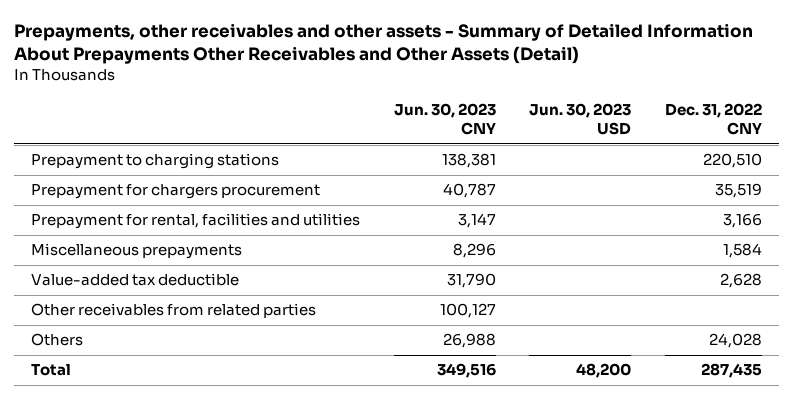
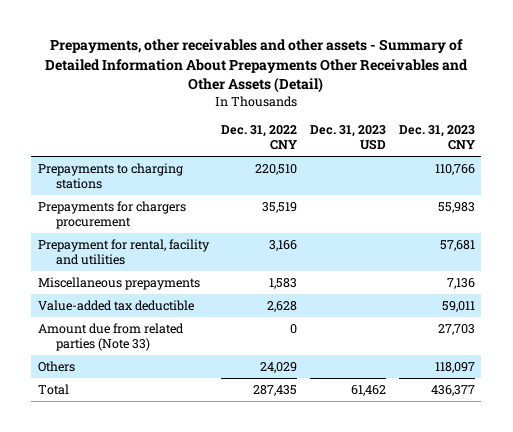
[393,103,496,136] Jun. 30, 2023 CNY -> none
[529,103,632,136] Jun. 30, 2023 USD -> none
none -> [310,124,387,151] Dec. 31, 2023 USD
none -> [399,124,476,151] Dec. 31, 2023 CNY
[30,153,279,170] Prepayment to charging stations -> [37,162,183,190] Prepayments to charging stations
[30,184,320,200] Prepayment for chargers procurement -> [37,200,186,230] Prepayments for chargers procurement
[30,213,360,230] Prepayment for rental, facilities and utilities -> [37,238,210,266] Prepayment for rental, facility and utilities
[723,243,763,259] 1,584 -> [269,277,298,289] 1,583
[30,303,316,319] Other receivables from related parties -> none
none -> [37,322,184,352] Amount due from related parties (Note 33)
[709,333,763,349] 24,028 -> [260,361,298,373] 24,029

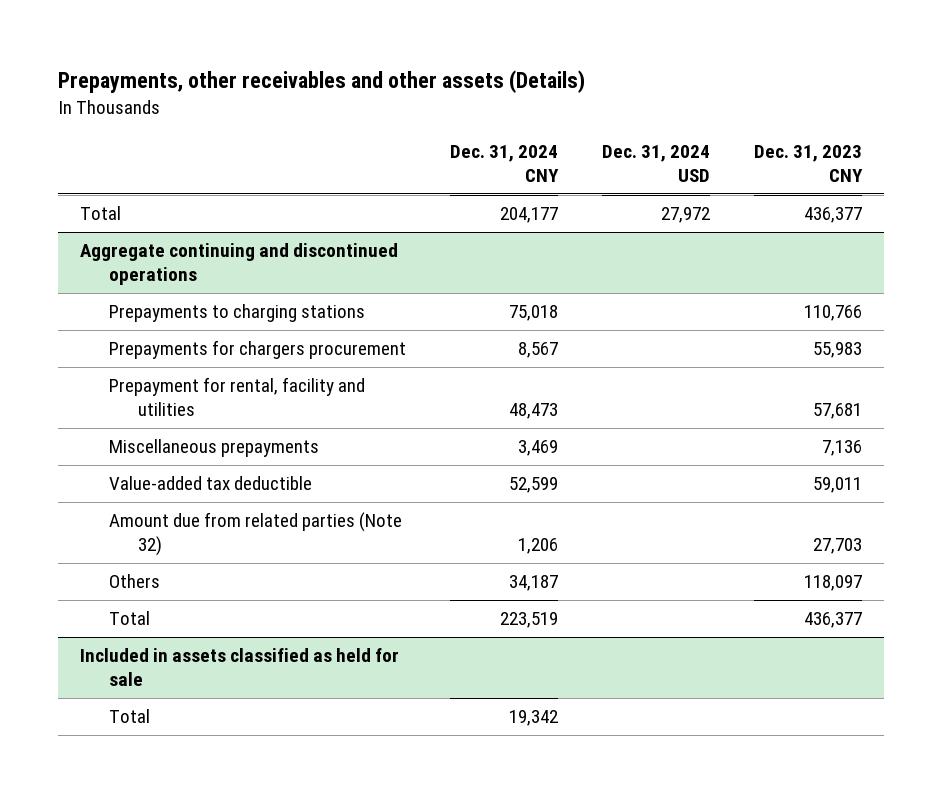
[45,39,469,93] Prepayments, other receivables and other assets - Summary of Detailed Information About Prepayments Other Receivables and Other Assets (Detail) -> [57,69,585,93] Prepayments, other receivables and other assets (Details)
[221,124,298,151] Dec. 31, 2022 CNY -> none
[310,124,387,151] Dec. 31, 2023 USD -> none
none -> [449,144,559,183] Dec. 31, 2024 CNY
none -> [602,144,711,183] Dec. 31, 2024 USD
none -> [79,206,121,221] Total
none -> [79,243,398,286] Aggregate continuing and discontinued operations
[37,322,184,352] Amount due from related parties (Note 33) -> [108,512,402,557] Amount due from related parties (Note 32)
none -> [79,648,399,687] Included in assets classified as held for sale
none -> [108,709,150,724] Total

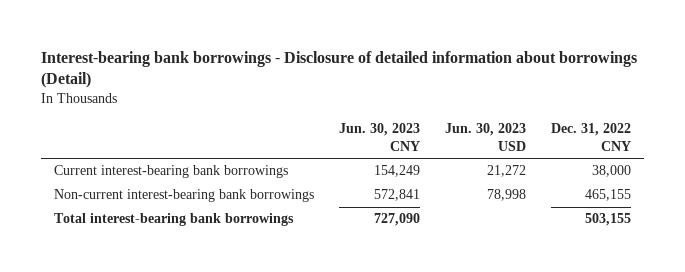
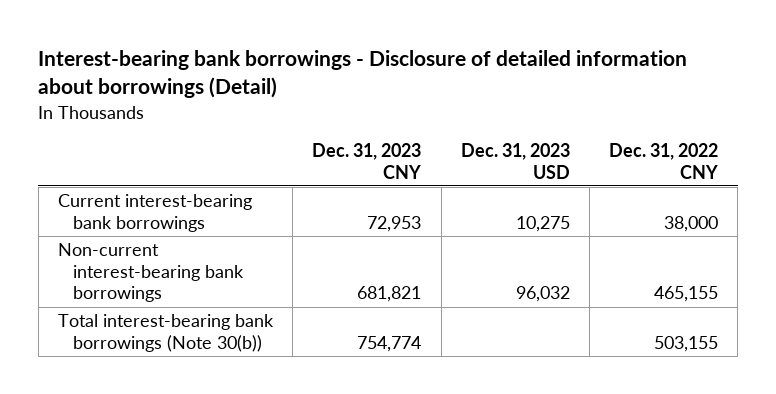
[338,123,420,152] Jun. 30, 2023 CNY -> none
[445,123,527,152] Jun. 30, 2023 USD -> none
none -> [312,142,422,179] Dec. 31, 2023 CNY
none -> [460,142,570,179] Dec. 31, 2023 USD
[53,213,294,227] Total interest-bearing bank borrowings -> [58,314,275,352] Total interest-bearing bank borrowings (Note 30(b))

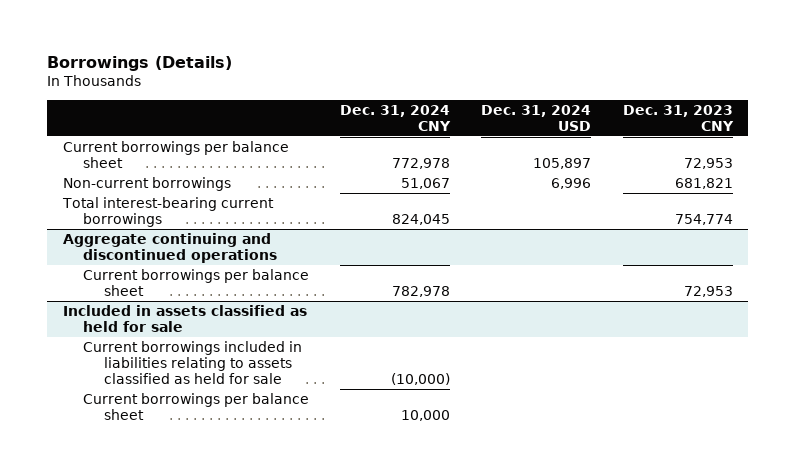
[38,50,688,99] Interest-bearing bank borrowings - Disclosure of detailed information about borrowings (Detail) -> [47,56,233,72] Borrowings (Details)
[460,142,570,179] Dec. 31, 2023 USD -> none
[609,142,719,179] Dec. 31, 2022 CNY -> none
none -> [340,104,452,131] Dec. 31, 2024 CNY
none -> [481,104,592,131] Dec. 31, 2024 USD
[58,194,253,232] Current interest-bearing bank borrowings -> [62,140,289,169] Current borrowings per balance sheet
[58,243,245,303] Non-current interest-bearing bank borrowings -> [62,176,231,191] Non-current borrowings
[58,314,275,352] Total interest-bearing bank borrowings (Note 30(b)) -> [61,196,274,228] Total interest-bearing current borrowings
none -> [62,232,278,264] Aggregate continuing and discontinued operations
none -> [83,268,310,297] Current borrowings per balance sheet
none -> [62,304,307,333] Included in assets classified as held for sale
none -> [83,340,303,385] Current borrowings included in liabilities relating to assets classified as held for sale
none -> [83,392,310,421] Current borrowings per balance sheet

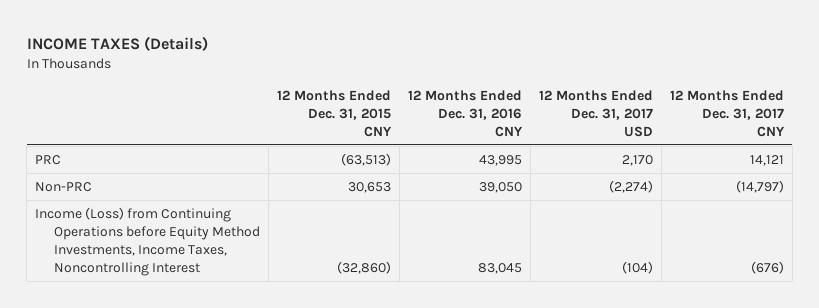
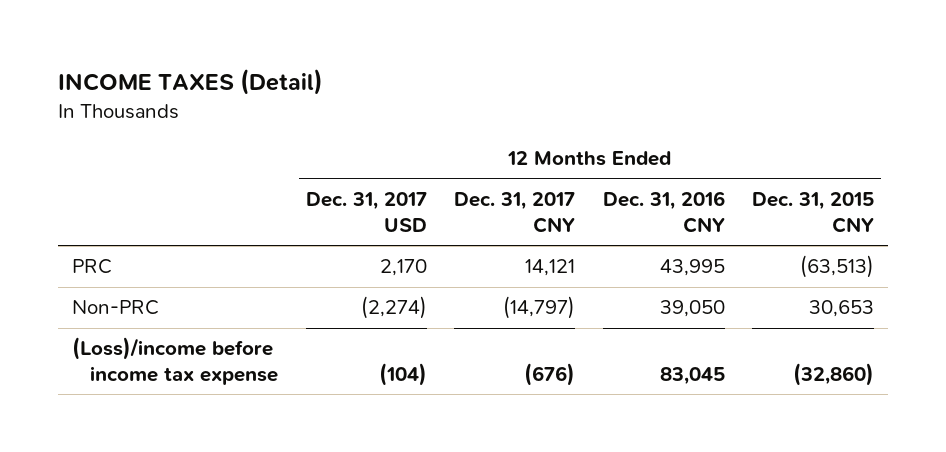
[26,35,208,51] INCOME TAXES (Details) -> [58,68,324,95] INCOME TAXES (Detail)
[35,206,260,277] Income (Loss) from Continuing Operations before Equity Method Investments, Income Taxes, Noncontrolling Interest -> [72,337,278,385] (Loss)/income before income tax expense

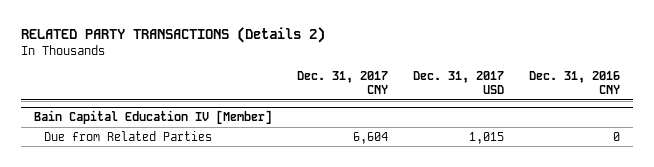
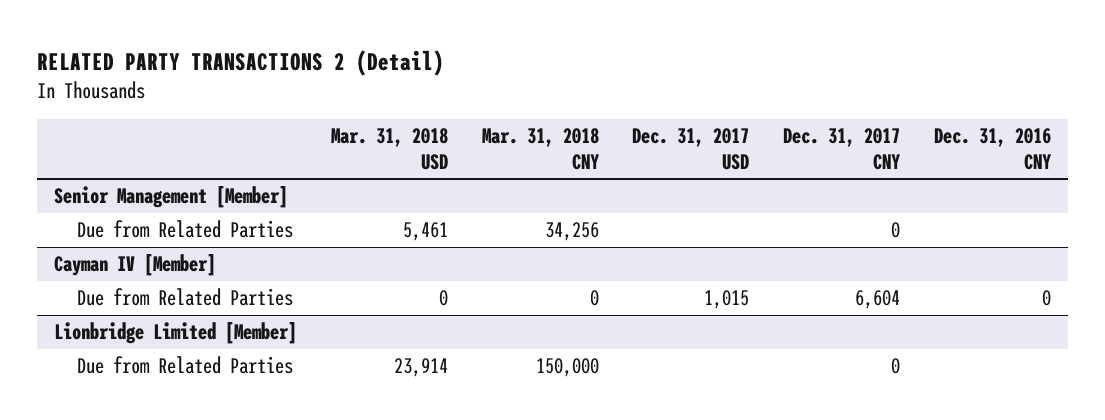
[20,27,325,44] RELATED PARTY TRANSACTIONS (Details 2) -> [37,50,445,77] RELATED PARTY TRANSACTIONS 2 (Detail)
none -> [331,128,449,170] Mar. 31, 2018 USD
none -> [481,128,599,170] Mar. 31, 2018 CNY
none -> [54,186,289,209] Senior Management [Member]
none -> [76,220,293,239] Due from Related Parties
[33,110,272,125] Bain Capital Education IV [Member] -> [54,254,217,277] Cayman IV [Member]
none -> [54,322,298,345] Lionbridge Limited [Member]
none -> [76,356,293,375] Due from Related Parties

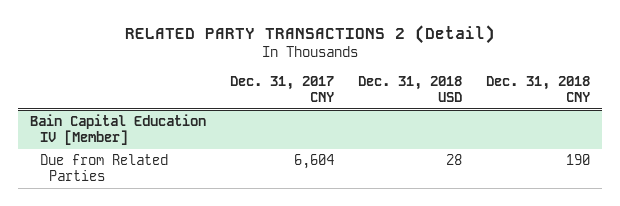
[331,128,449,170] Mar. 31, 2018 USD -> none
[481,128,599,170] Mar. 31, 2018 CNY -> none
[632,128,750,170] Dec. 31, 2017 USD -> none
[933,128,1051,170] Dec. 31, 2016 CNY -> none
none -> [358,76,463,103] Dec. 31, 2018 USD
none -> [485,76,590,103] Dec. 31, 2018 CNY
[54,186,289,209] Senior Management [Member] -> none
[76,220,293,239] Due from Related Parties -> none
[54,254,217,277] Cayman IV [Member] -> [30,113,207,145] Bain Capital Education IV [Member]
[54,322,298,345] Lionbridge Limited [Member] -> none
[76,356,293,375] Due from Related Parties -> none

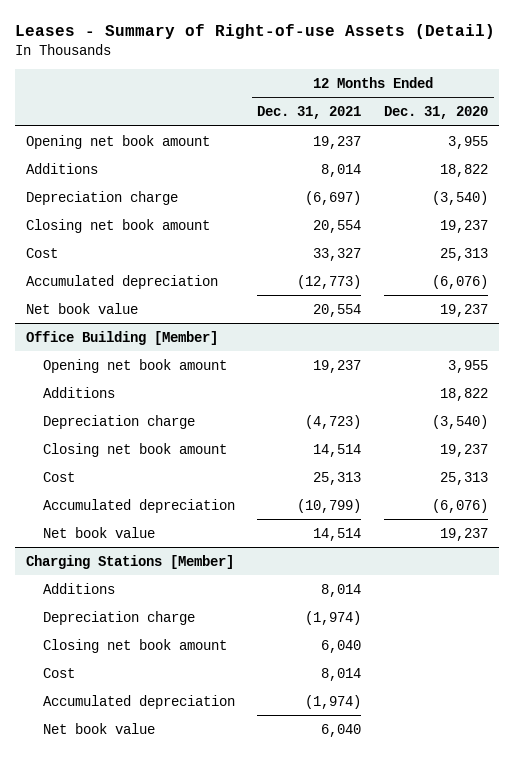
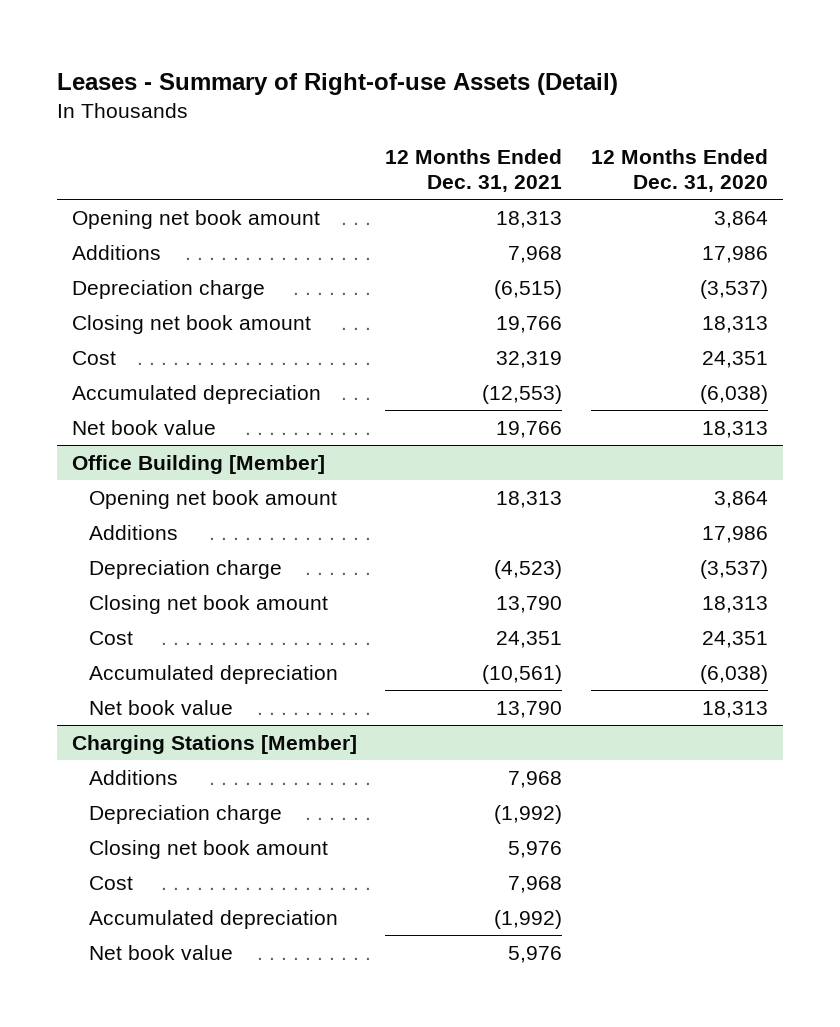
[313,135,362,149] 19,237 -> [496,210,563,228] 18,313
[448,135,489,149] 3,955 -> [714,210,769,228] 3,864
[321,163,362,177] 8,014 -> [508,245,563,263] 7,968
[440,163,489,177] 18,822 -> [702,245,769,263] 17,986
[305,190,362,205] (6,697) -> [494,279,563,299] (6,515)
[432,190,489,205] (3,540) -> [700,279,769,299] (3,537)
[313,219,362,233] 20,554 -> [496,315,563,333] 19,766
[440,219,489,233] 19,237 -> [702,315,769,333] 18,313
[313,247,362,261] 33,327 -> [496,350,563,368] 32,319
[440,247,489,261] 25,313 -> [702,350,769,368] 24,351
[297,274,362,289] (12,773) -> [482,384,563,404] (12,553)
[432,274,489,289] (6,076) -> [700,384,769,404] (6,038)
[313,303,362,317] 20,554 -> [496,420,563,438] 19,766
[440,303,489,317] 19,237 -> [702,420,769,438] 18,313
[313,359,362,373] 19,237 -> [496,490,563,508] 18,313
[448,359,489,373] 3,955 -> [714,490,769,508] 3,864
[440,387,489,401] 18,822 -> [702,525,769,543] 17,986
[305,414,362,429] (4,723) -> [494,559,563,579] (4,523)
[432,414,489,429] (3,540) -> [700,559,769,579] (3,537)
[313,443,362,457] 14,514 -> [496,595,563,613] 13,790
[440,443,489,457] 19,237 -> [702,595,769,613] 18,313
[313,471,362,485] 25,313 -> [496,630,563,648] 24,351
[440,471,489,485] 25,313 -> [702,630,769,648] 24,351
[297,498,362,513] (10,799) -> [482,664,563,684] (10,561)
[432,498,489,513] (6,076) -> [700,664,769,684] (6,038)
[313,527,362,541] 14,514 -> [496,700,563,718] 13,790
[440,527,489,541] 19,237 -> [702,700,769,718] 18,313
[321,583,362,597] 8,014 -> [508,770,563,788] 7,968
[305,610,362,625] (1,974) -> [494,804,563,824] (1,992)
[321,639,362,653] 6,040 -> [508,840,563,858] 5,976
[321,667,362,681] 8,014 -> [508,875,563,893] 7,968
[305,694,362,709] (1,974) -> [494,909,563,929] (1,992)
[321,723,362,737] 6,040 -> [508,945,563,963] 5,976

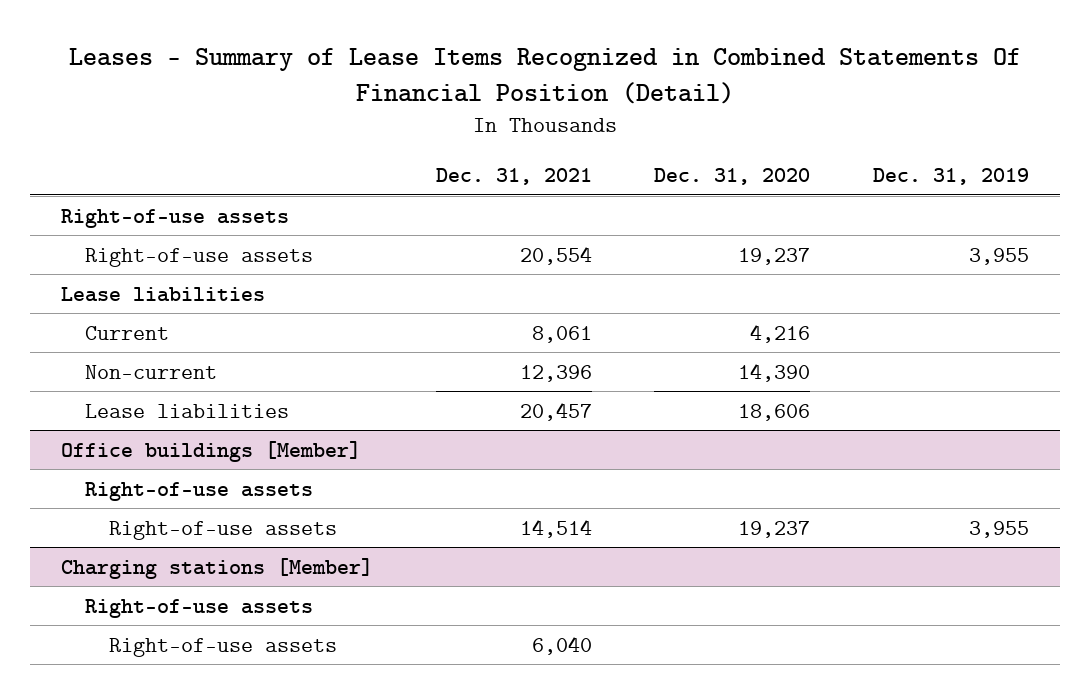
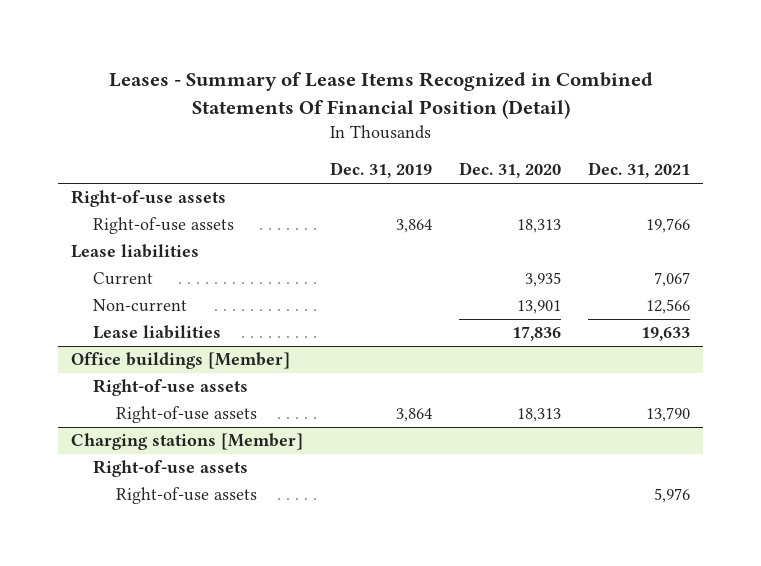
[519,245,592,265] 20,554 -> [645,218,690,234] 19,766
[738,247,811,265] 19,237 -> [516,219,561,234] 18,313
[968,247,1029,265] 3,955 -> [396,219,433,234] 3,864
[531,325,592,343] 8,061 -> [653,272,690,288] 7,067
[750,323,811,343] 4,216 -> [524,272,561,288] 3,935
[519,364,592,382] 12,396 -> [645,299,690,315] 12,566
[738,362,811,382] 14,390 -> [516,300,561,315] 13,901
[519,401,592,421] 20,457 -> [640,327,690,342] 19,633
[738,403,811,421] 18,606 -> [511,326,561,342] 17,836
[519,518,592,538] 14,514 -> [645,407,690,423] 13,790
[738,520,811,538] 19,237 -> [516,408,561,423] 18,313
[968,520,1029,538] 3,955 -> [396,408,433,423] 3,864
[531,635,592,655] 6,040 -> [653,488,690,504] 5,976

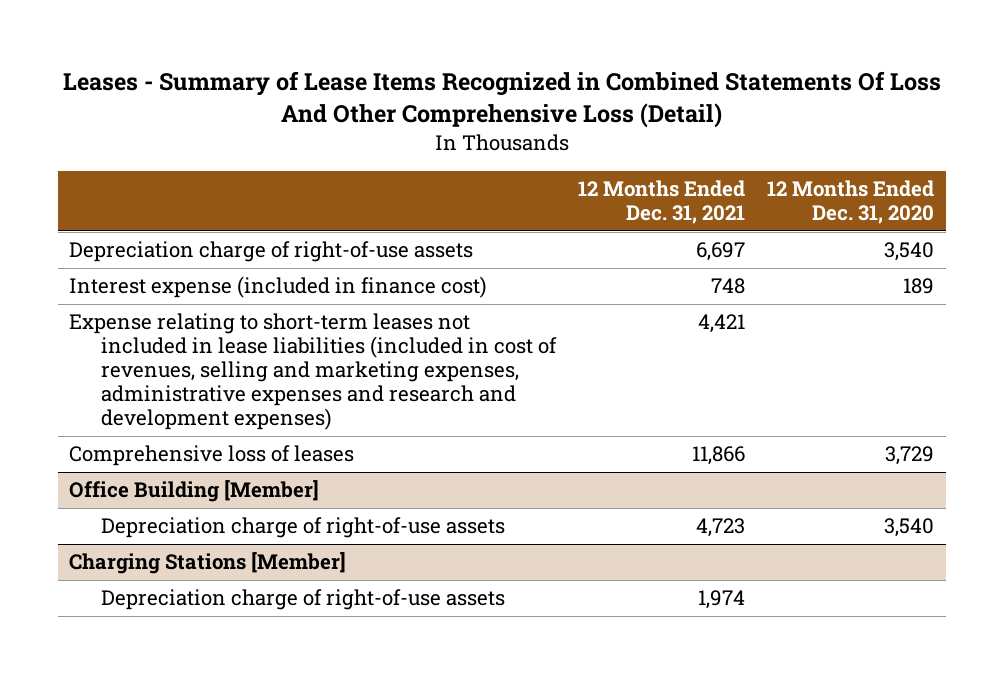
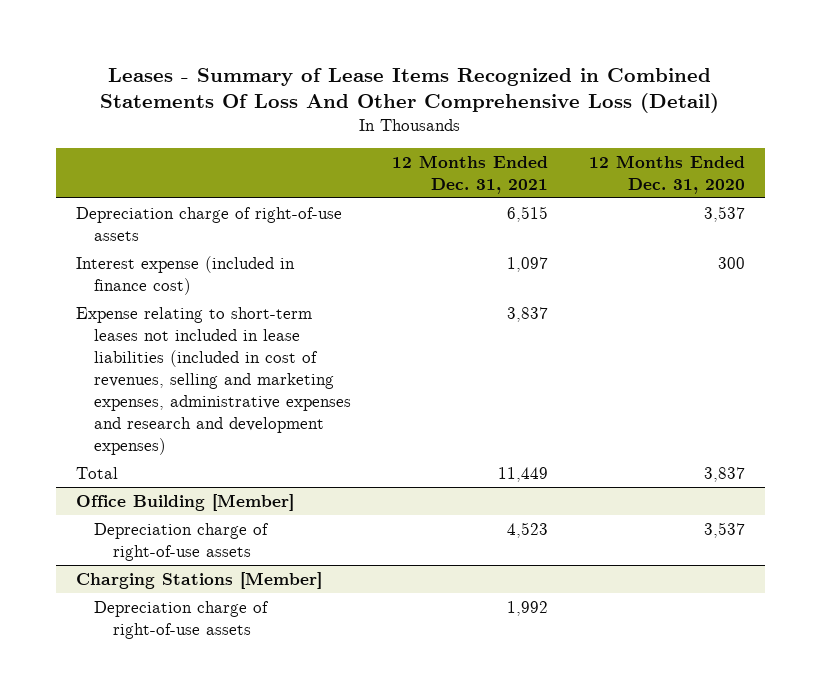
[69,445,355,467] Comprehensive loss of leases -> none
[696,242,746,262] 6,697 -> [507,205,549,222] 6,515
[884,242,935,262] 3,540 -> [703,205,745,222] 3,537
[711,278,746,295] 748 -> [507,256,549,272] 1,097
[903,278,935,295] 189 -> [717,256,745,269] 300
[698,314,746,334] 4,421 -> [507,306,549,322] 3,837
none -> [75,466,118,479] Total
[696,518,746,538] 4,723 -> [507,521,549,538] 4,523
[884,518,935,538] 3,540 -> [703,521,745,538] 3,537
[698,590,746,610] 1,974 -> [507,600,549,616] 1,992

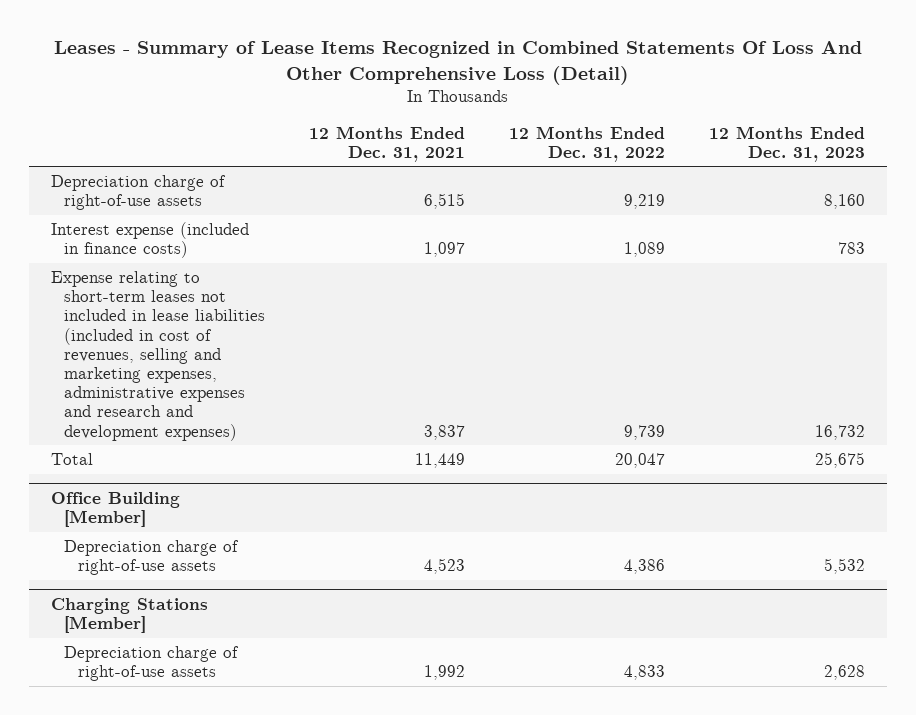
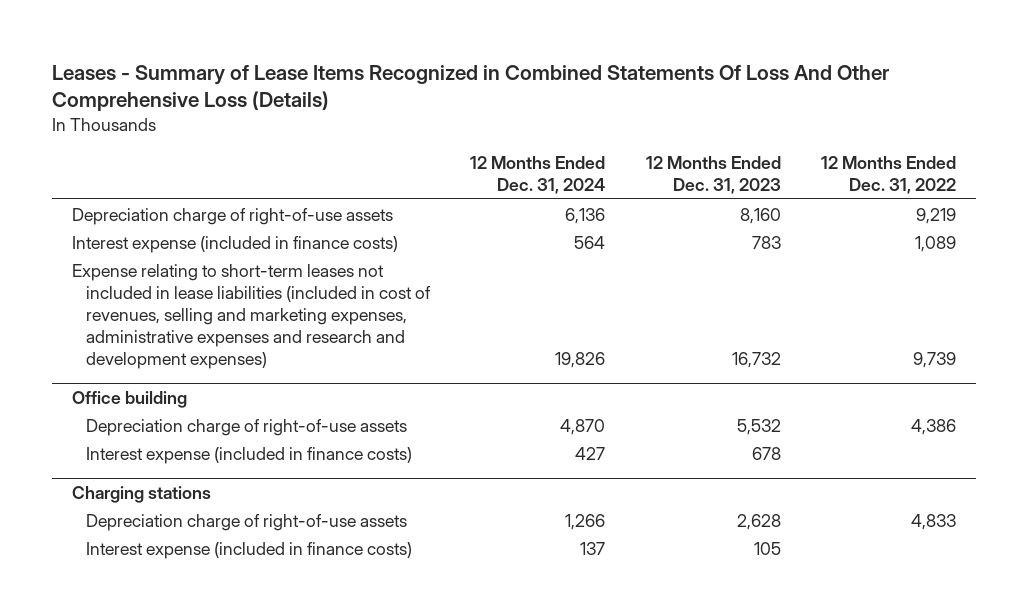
[54,41,863,85] Leases - Summary of Lease Items Recognized in Combined Statements Of Loss And Other Comprehensive Loss (Detail) -> [52,64,890,111] Leases - Summary of Lease Items Recognized in Combined Statements Of Loss And Other Comprehensive Loss (Details)
[309,125,466,162] 12 Months Ended Dec. 31, 2021 -> none
none -> [470,156,606,195] 12 Months Ended Dec. 31, 2024
[50,453,93,466] Total -> none
[50,491,180,527] Office Building [Member] -> [72,390,188,408] Office building
none -> [85,446,412,464] Interest expense (included in finance costs)
[50,597,208,633] Charging Stations [Member] -> [72,485,212,503] Charging stations
none -> [85,541,412,559] Interest expense (included in finance costs)

